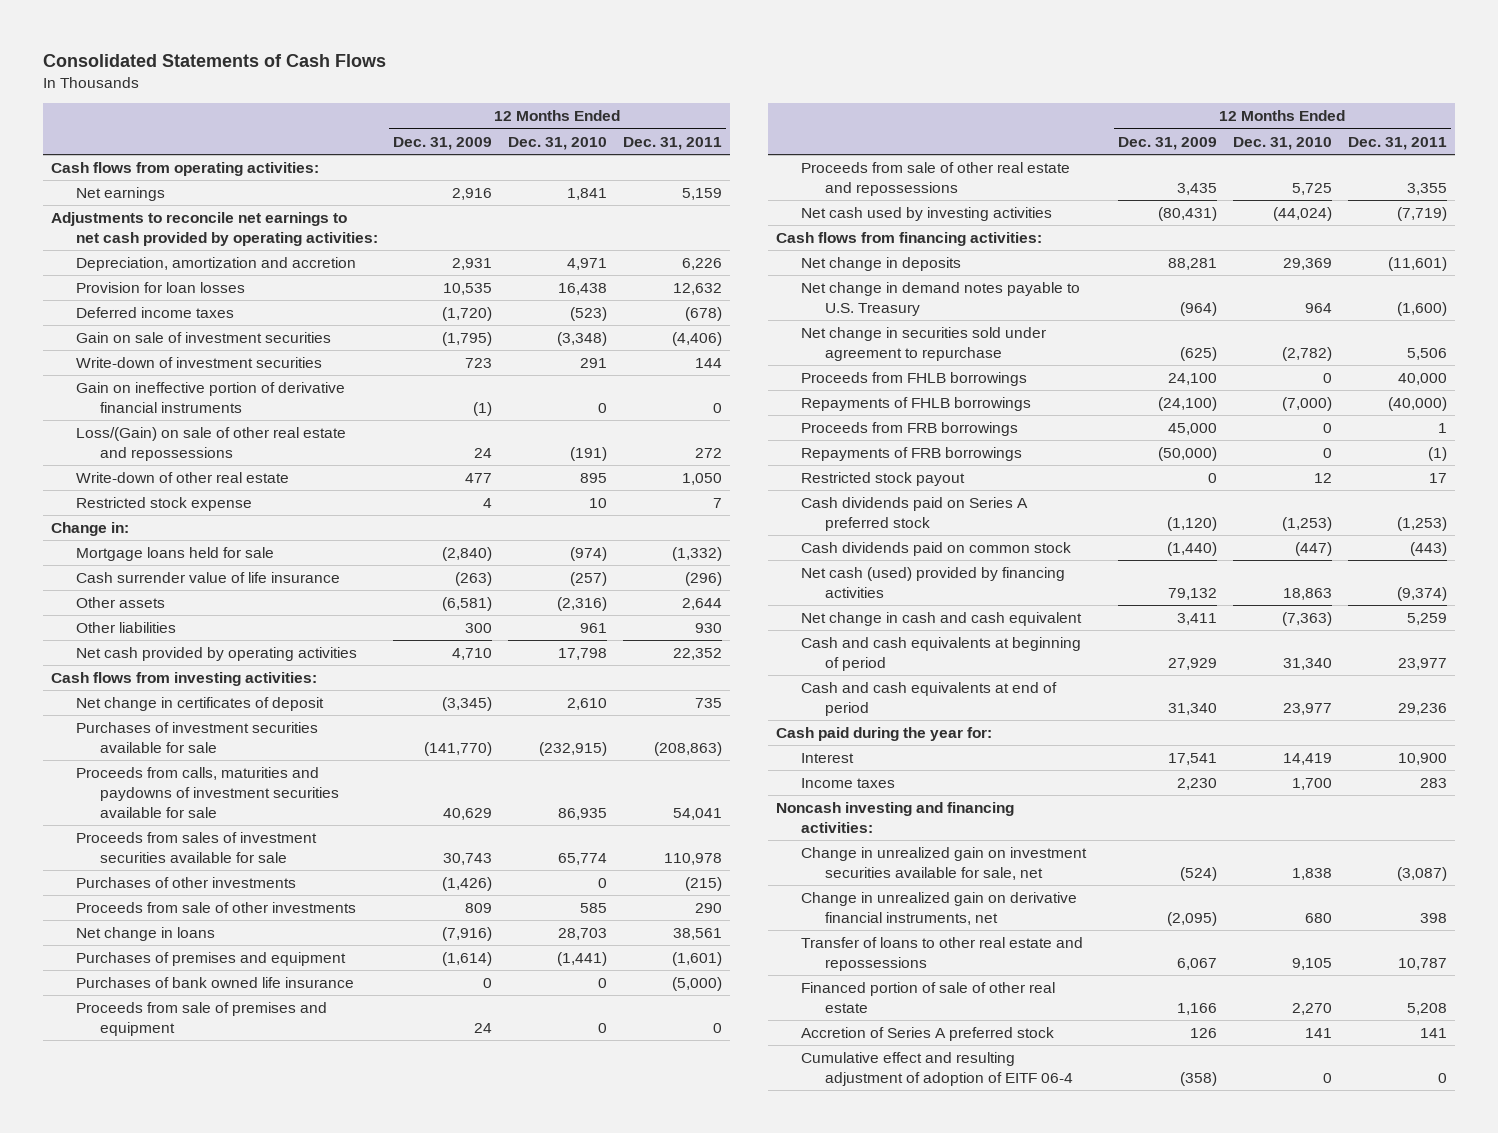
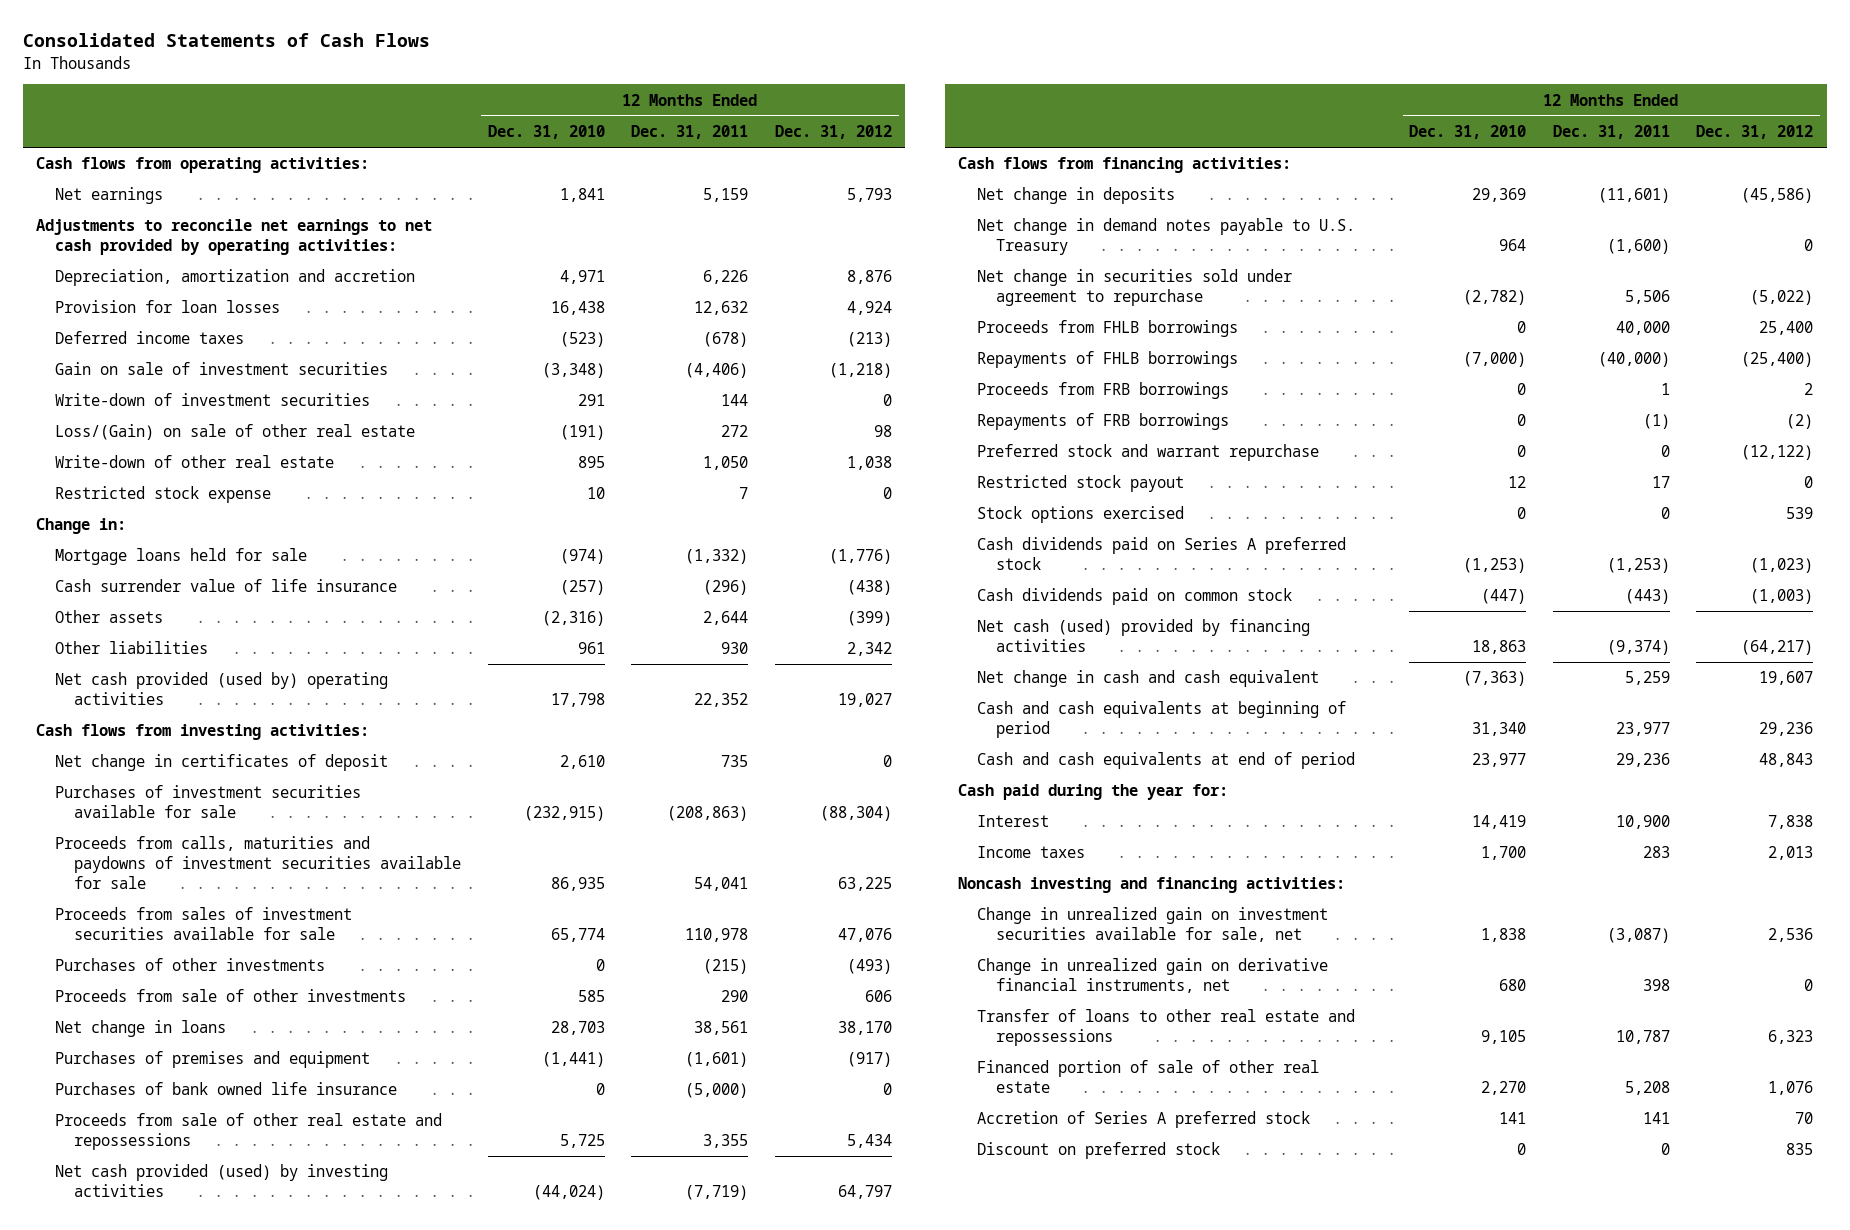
[393,136,493,150] Dec. 31, 2009 -> none
none -> [774,125,892,140] Dec. 31, 2012
[75,382,345,413] Gain on ineffective portion of derivative financial instruments -> none
[75,427,346,461] Loss/(Gain) on sale of other real estate and repossessions -> [55,424,416,441] Loss/(Gain) on sale of other real estate
[75,647,357,662] Net cash provided by operating activities -> [55,672,389,706] Net cash provided (used by) operating activities
[75,1002,327,1036] Proceeds from sale of premises and equipment -> none
[800,207,1052,222] Net cash used by investing activities -> [55,1164,389,1198] Net cash provided (used) by investing activities
none -> [976,444,1319,462] Preferred stock and warrant repurchase
none -> [976,506,1184,524] Stock options exercised
[800,1052,1074,1086] Cumulative effect and resulting adjustment of adoption of EITF 06-4 -> none
none -> [976,1142,1220,1160] Discount on preferred stock

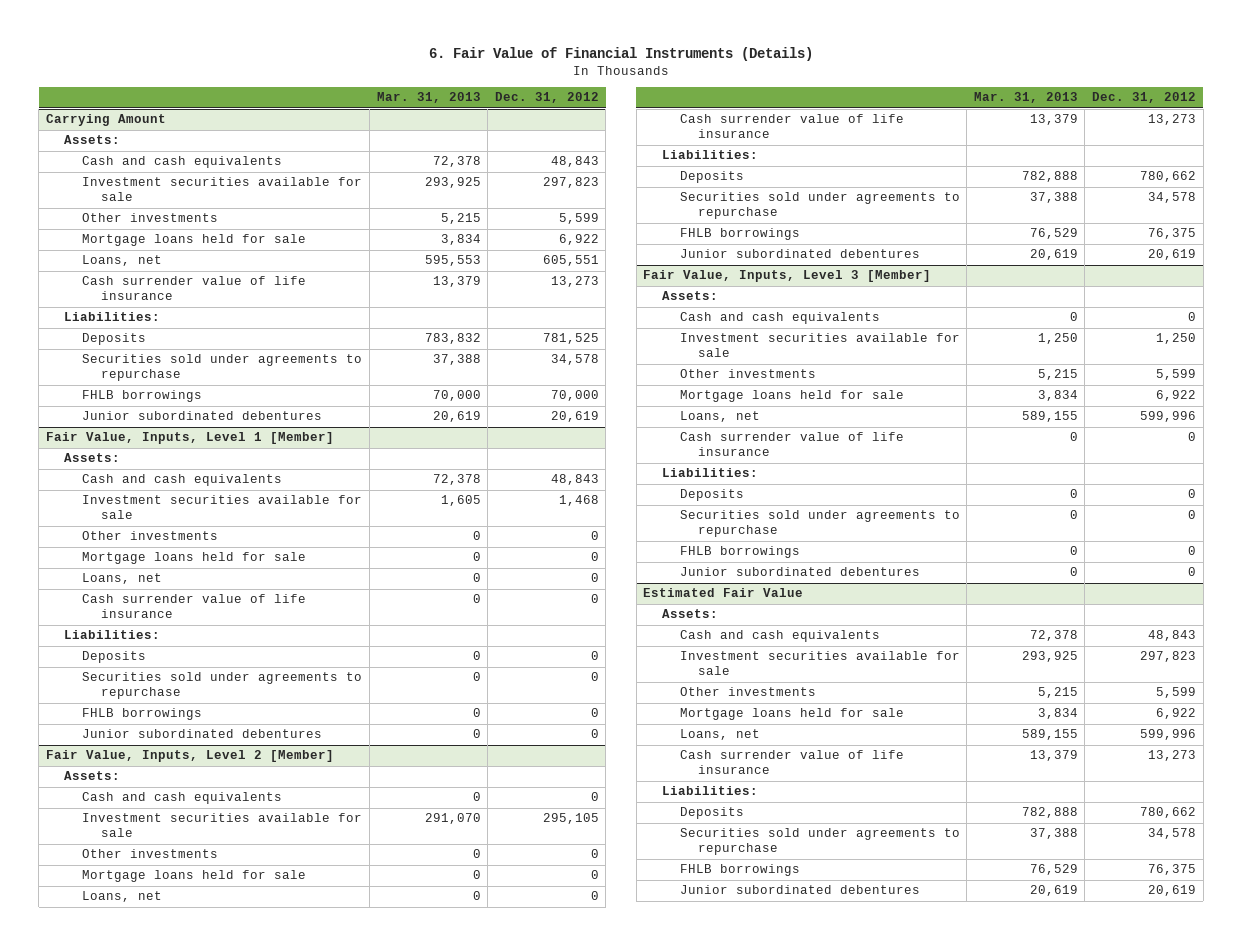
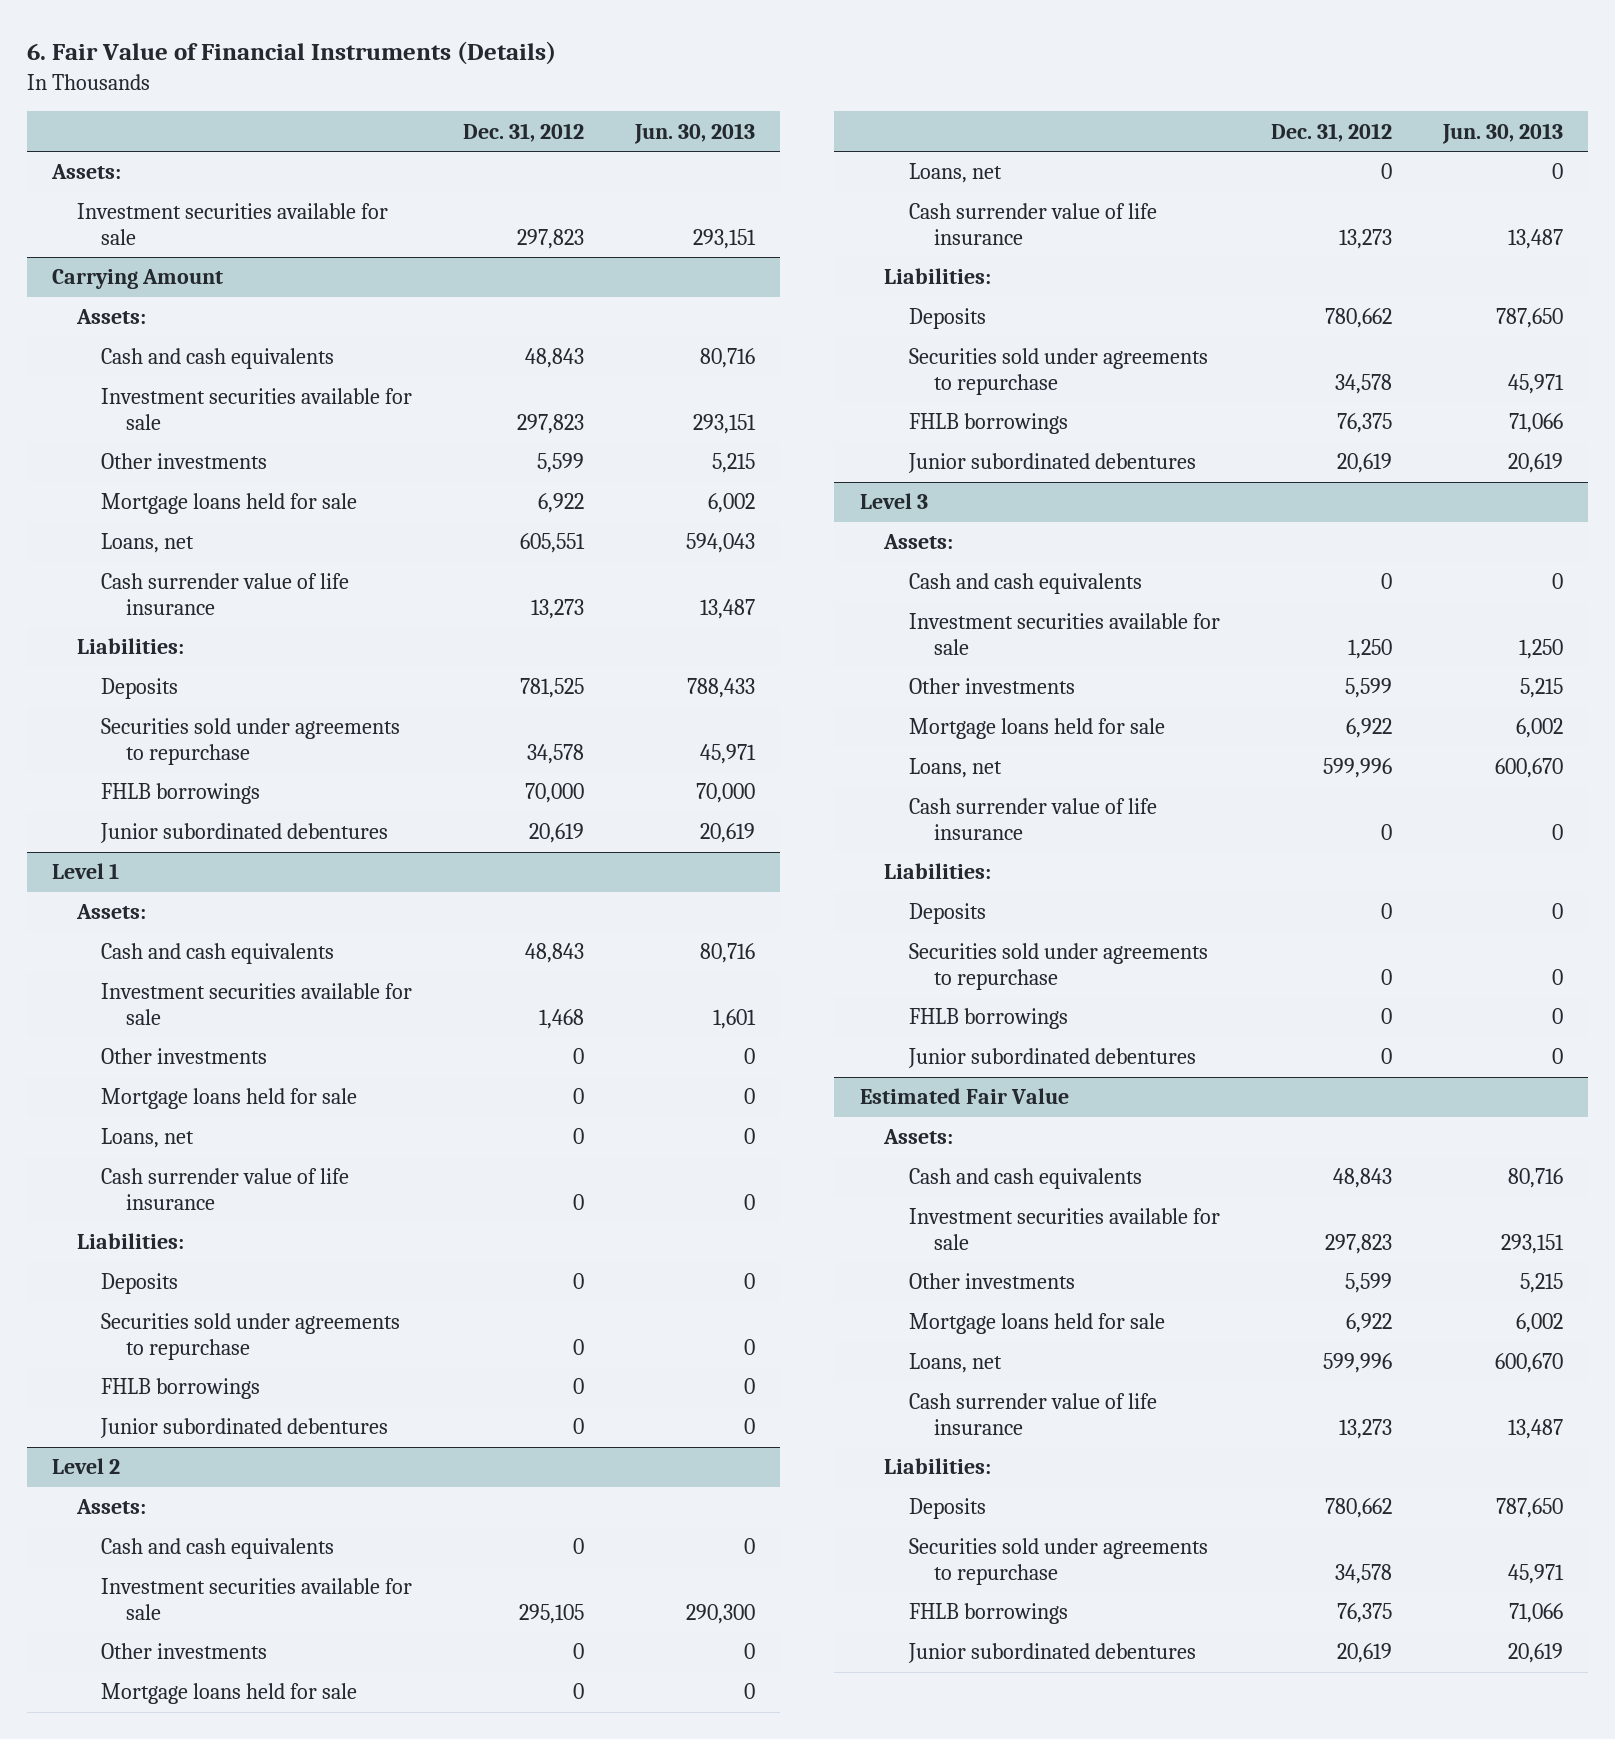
[376,92,481,104] Mar. 31, 2013 -> none
none -> [633,122,755,144] Jun. 30, 2013
none -> [50,164,121,180] Assets:
none -> [76,203,388,245] Investment securities available for sale
[46,432,335,445] Fair Value, Inputs, Level 1 [Member] -> none
none -> [51,863,119,880] Level 1
[46,750,335,763] Fair Value, Inputs, Level 2 [Member] -> none
none -> [51,1458,120,1475] Level 2
[643,270,932,283] Fair Value, Inputs, Level 3 [Member] -> none
none -> [859,493,928,510] Level 3

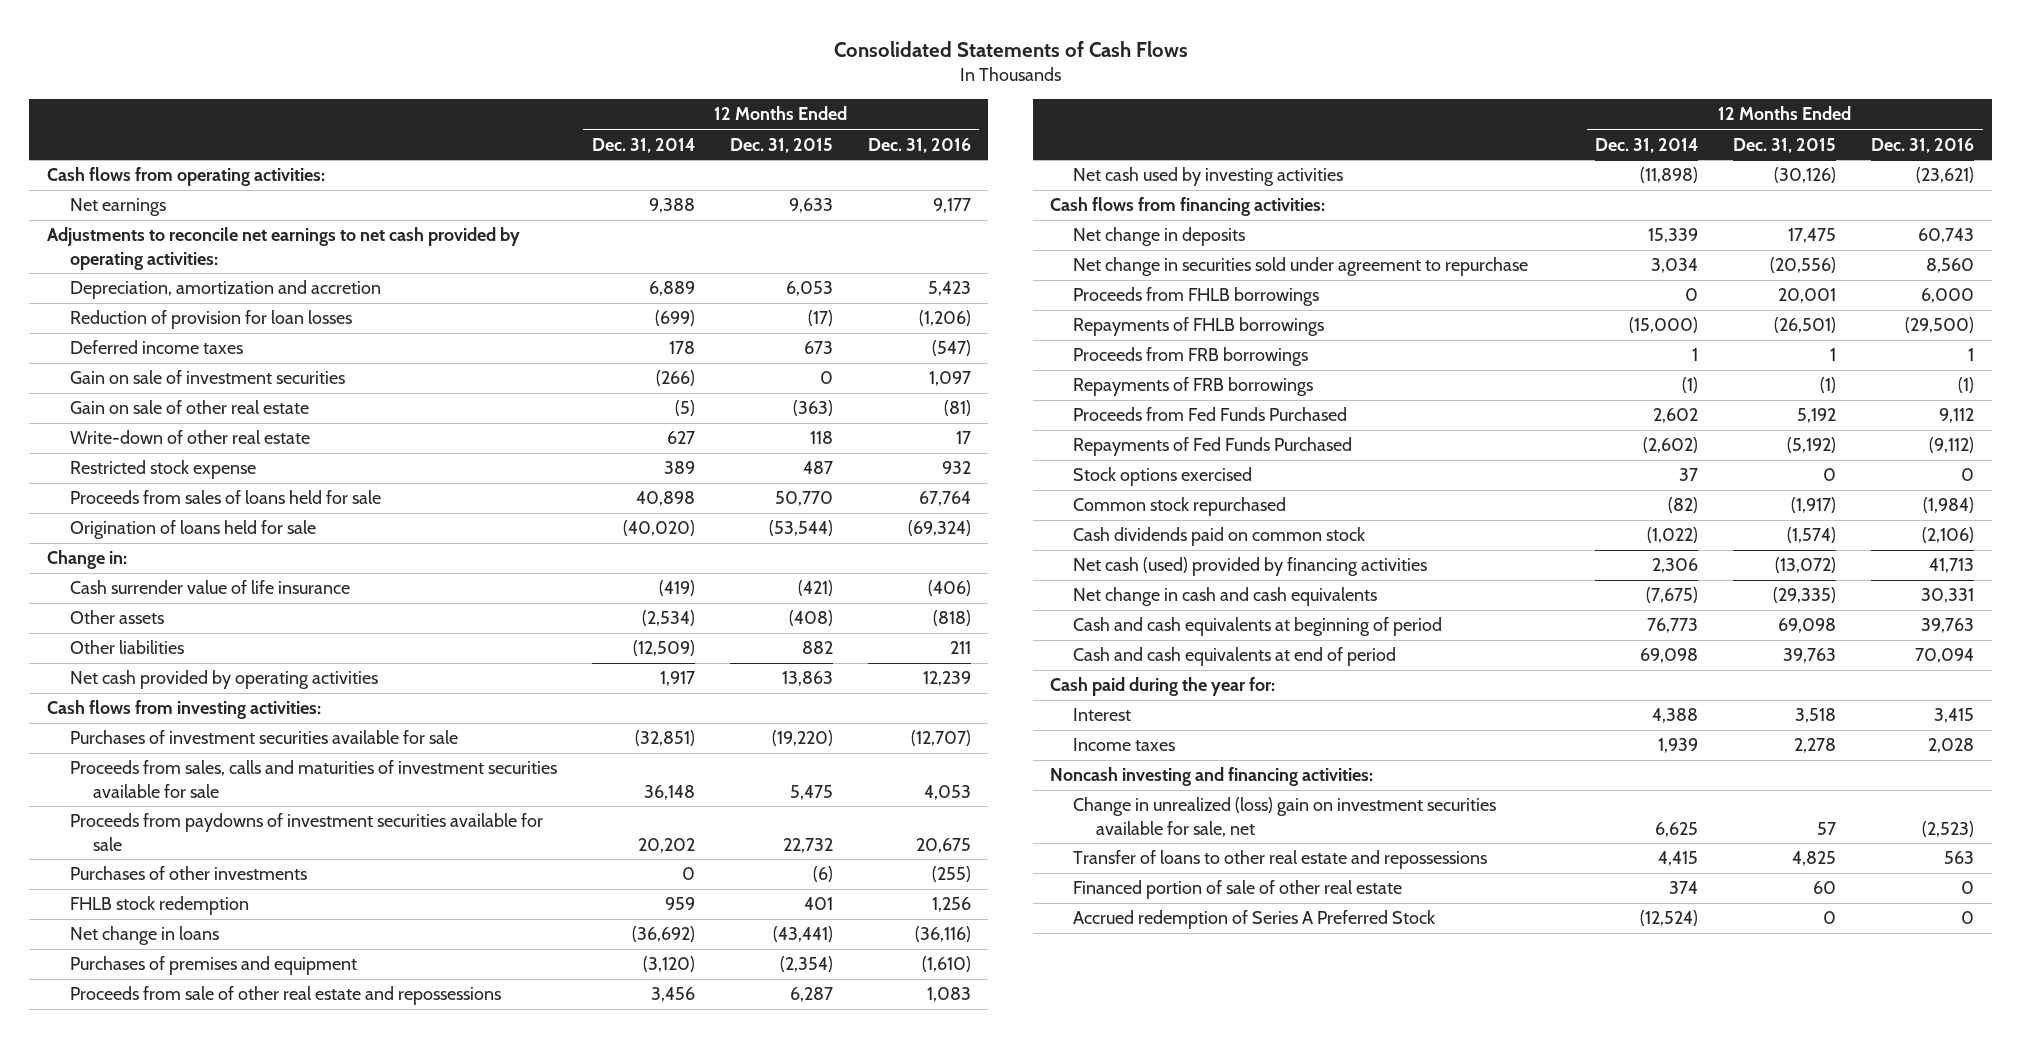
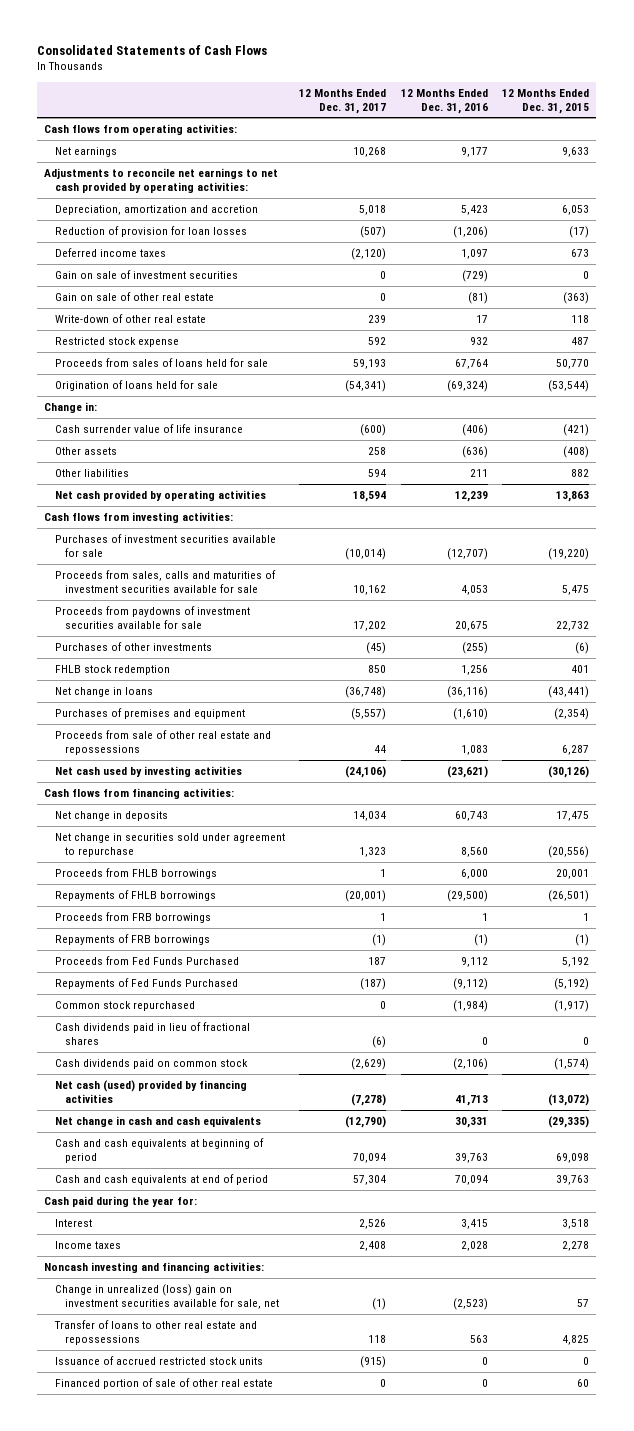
[591,137,695,153] Dec. 31, 2014 -> none
none -> [299,88,387,114] 12 Months Ended Dec. 31, 2017
[931,340,971,357] (547) -> [460,248,488,259] 1,097
[928,371,971,387] 1,097 -> [461,269,488,282] (729)
[932,610,971,627] (818) -> [461,445,488,458] (636)
[1073,467,1253,487] Stock options exercised -> none
none -> [54,1021,250,1045] Cash dividends paid in lieu of fractional shares
none -> [54,1355,263,1365] Issuance of accrued restricted stock units
[1073,910,1436,930] Accrued redemption of Series A Preferred Stock -> none

